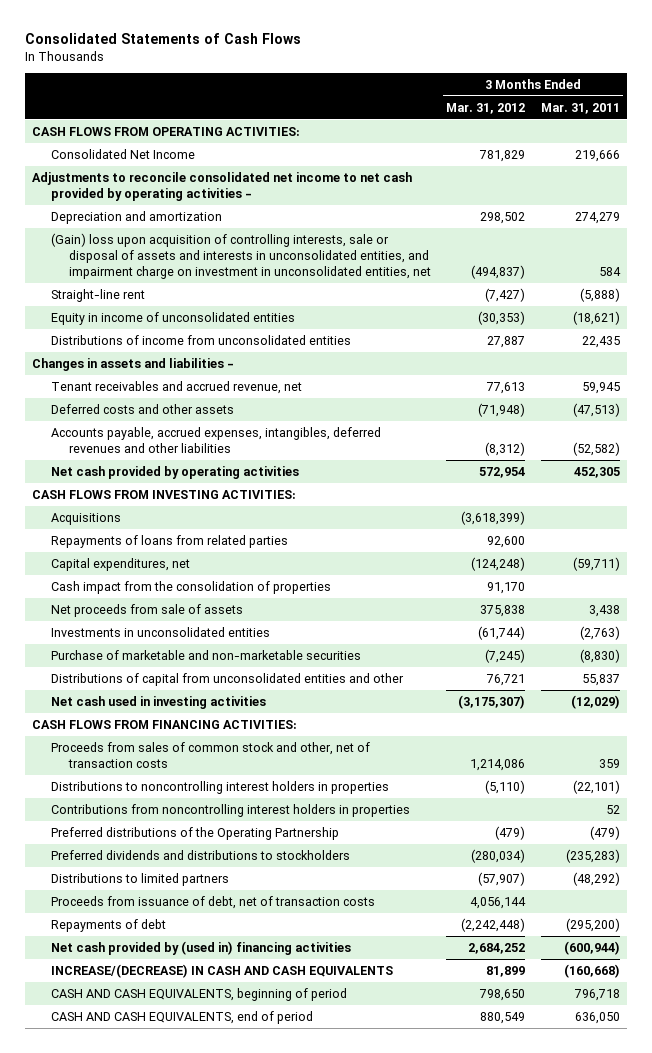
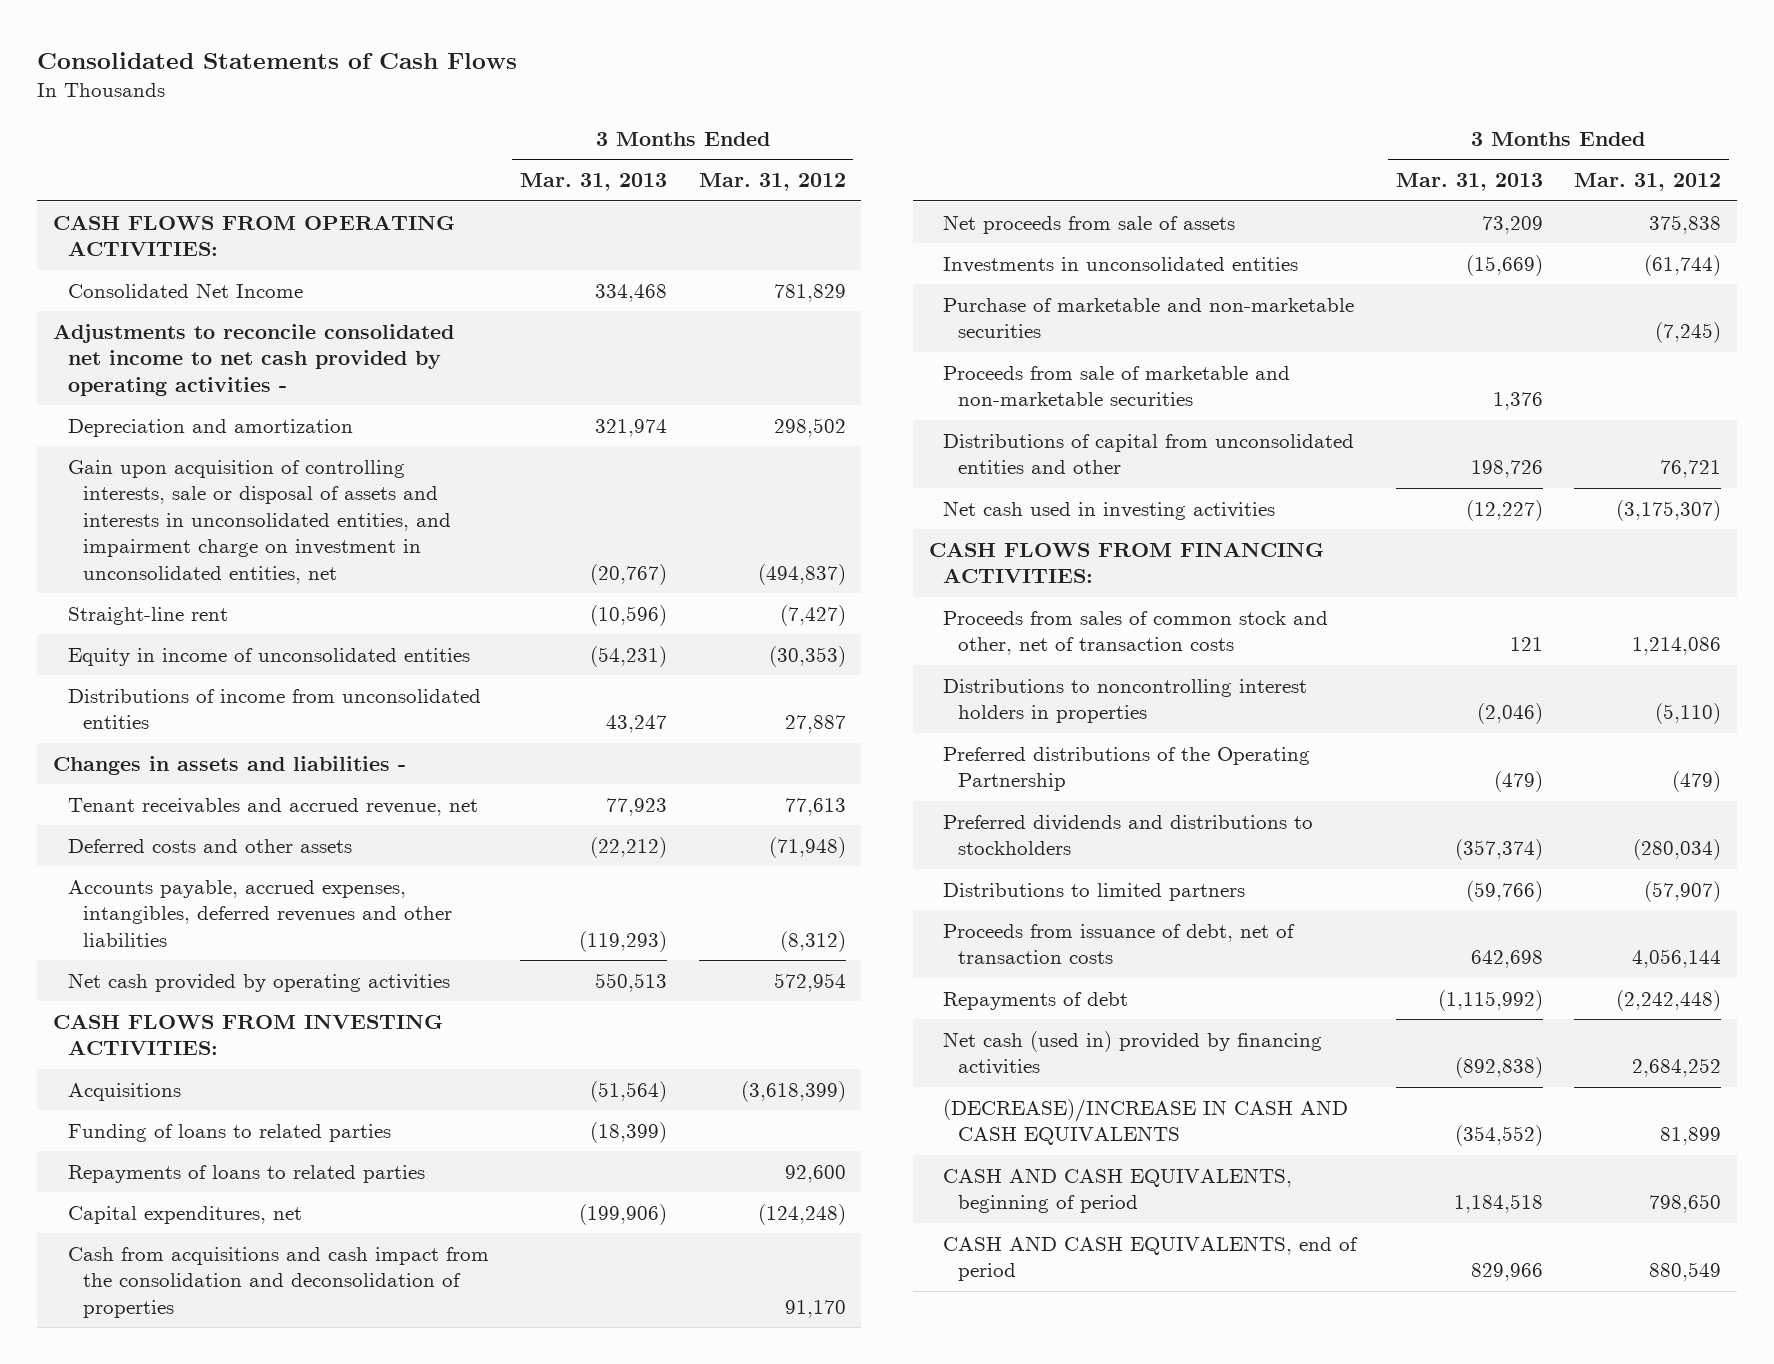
[540,102,620,114] Mar. 31, 2011 -> none
none -> [520,173,668,192] Mar. 31, 2013
[50,232,432,279] (Gain) loss upon acquisition of controlling interests, sale or disposal of assets and interests in unconsolidated entities, and impairment charge on investment in unconsolidated entities, net -> [67,459,451,584] Gain upon acquisition of controlling interests, sale or disposal of assets and interests in unconsolidated entities, and impairment charge on investment in unconsolidated entities, net
none -> [67,1123,391,1142] Funding of loans to related parties
[50,534,288,548] Repayments of loans from related parties -> [67,1164,425,1183] Repayments of loans to related parties
[50,580,331,594] Cash impact from the consolidation of properties -> [67,1246,489,1318] Cash from acquisitions and cash impact from the consolidation and deconsolidation of properties
none -> [943,365,1291,407] Proceeds from sale of marketable and non-marketable securities
[50,803,410,817] Contributions from noncontrolling interest holders in properties -> none
[50,940,351,955] Net cash provided by (used in) financing activities -> [943,1030,1323,1076] Net cash (used in) provided by financing activities
[50,963,393,978] INCREASE/(DECREASE) IN CASH AND CASH EQUIVALENTS -> [943,1098,1349,1146] (DECREASE)/INCREASE IN CASH AND CASH EQUIVALENTS

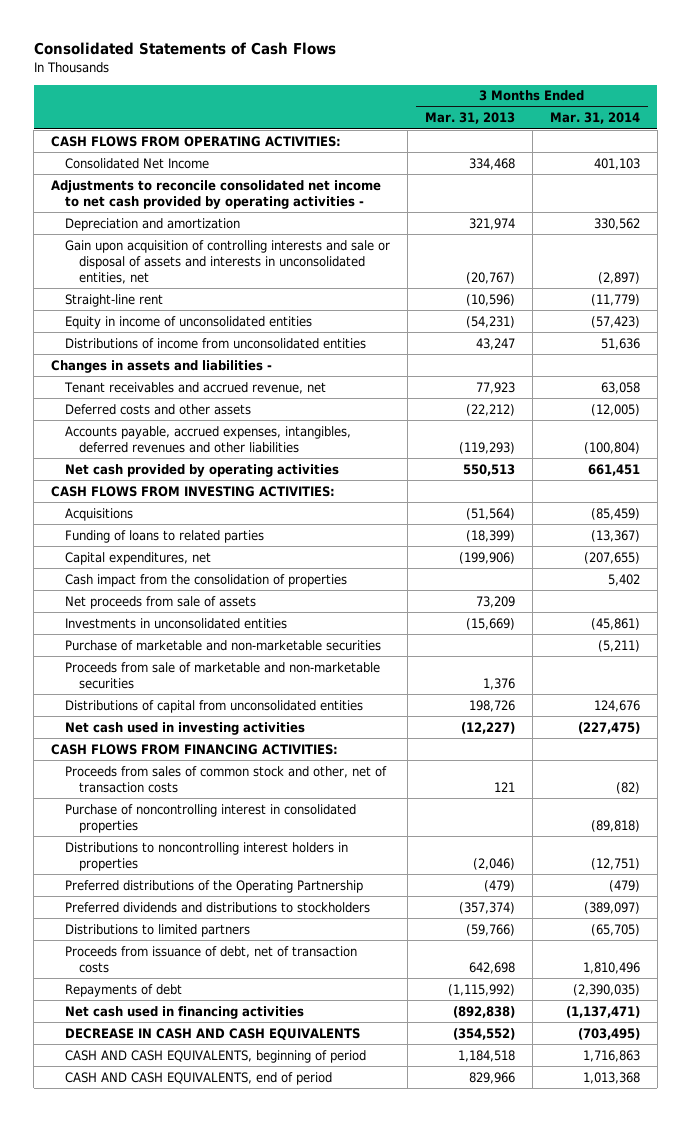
[698,173,846,192] Mar. 31, 2012 -> none
none -> [549,112,640,125] Mar. 31, 2014
[67,459,451,584] Gain upon acquisition of controlling interests, sale or disposal of assets and interests in unconsolidated entities, and impairment charge on investment in unconsolidated entities, net -> [65,239,391,284] Gain upon acquisition of controlling interests and sale or disposal of assets and interests in unconsolidated entities, net
[67,1164,425,1183] Repayments of loans to related parties -> none
[67,1246,489,1318] Cash from acquisitions and cash impact from the consolidation and deconsolidation of properties -> [65,573,348,587] Cash impact from the consolidation of properties
[943,433,1355,475] Distributions of capital from unconsolidated entities and other -> [65,699,364,713] Distributions of capital from unconsolidated entities
none -> [65,803,357,833] Purchase of noncontrolling interest in consolidated properties
[943,1030,1323,1076] Net cash (used in) provided by financing activities -> [65,1005,305,1019] Net cash used in financing activities
[943,1098,1349,1146] (DECREASE)/INCREASE IN CASH AND CASH EQUIVALENTS -> [65,1027,361,1040] DECREASE IN CASH AND CASH EQUIVALENTS

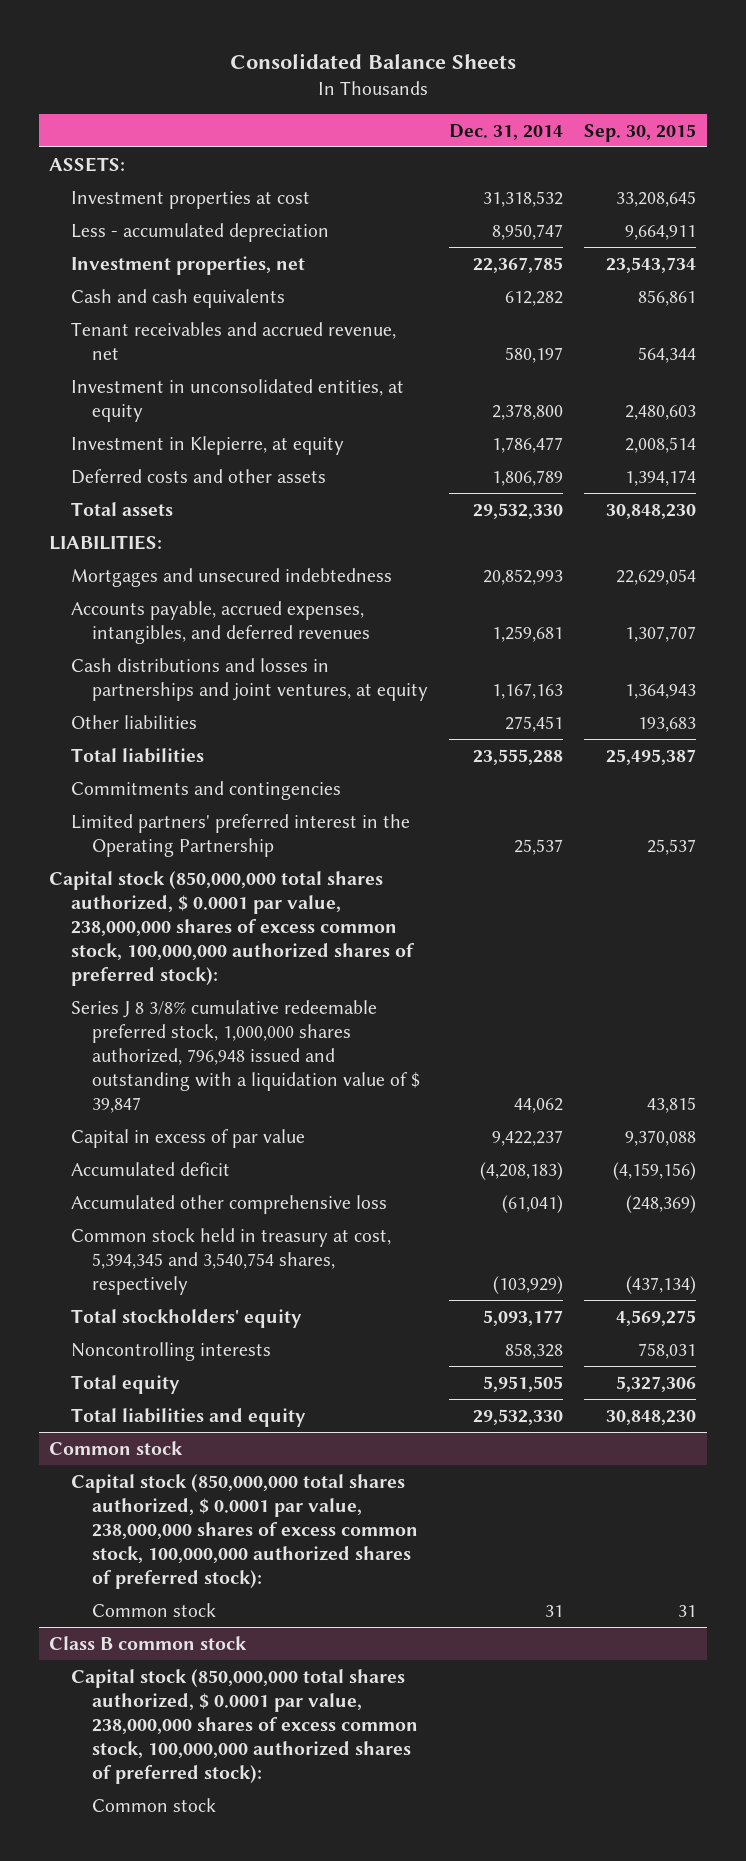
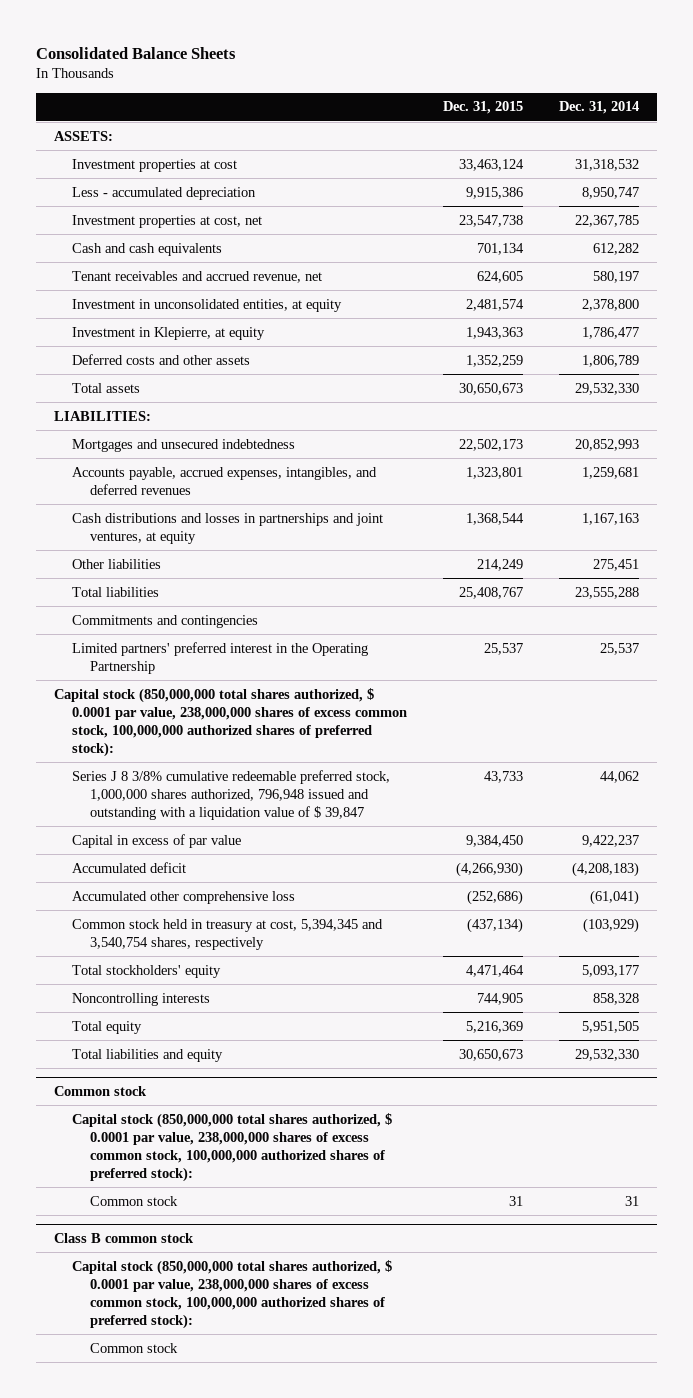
[584,123,697,142] Sep. 30, 2015 -> none
none -> [443,101,524,115] Dec. 31, 2015
[70,255,305,275] Investment properties, net -> [72,214,263,228] Investment properties at cost, net

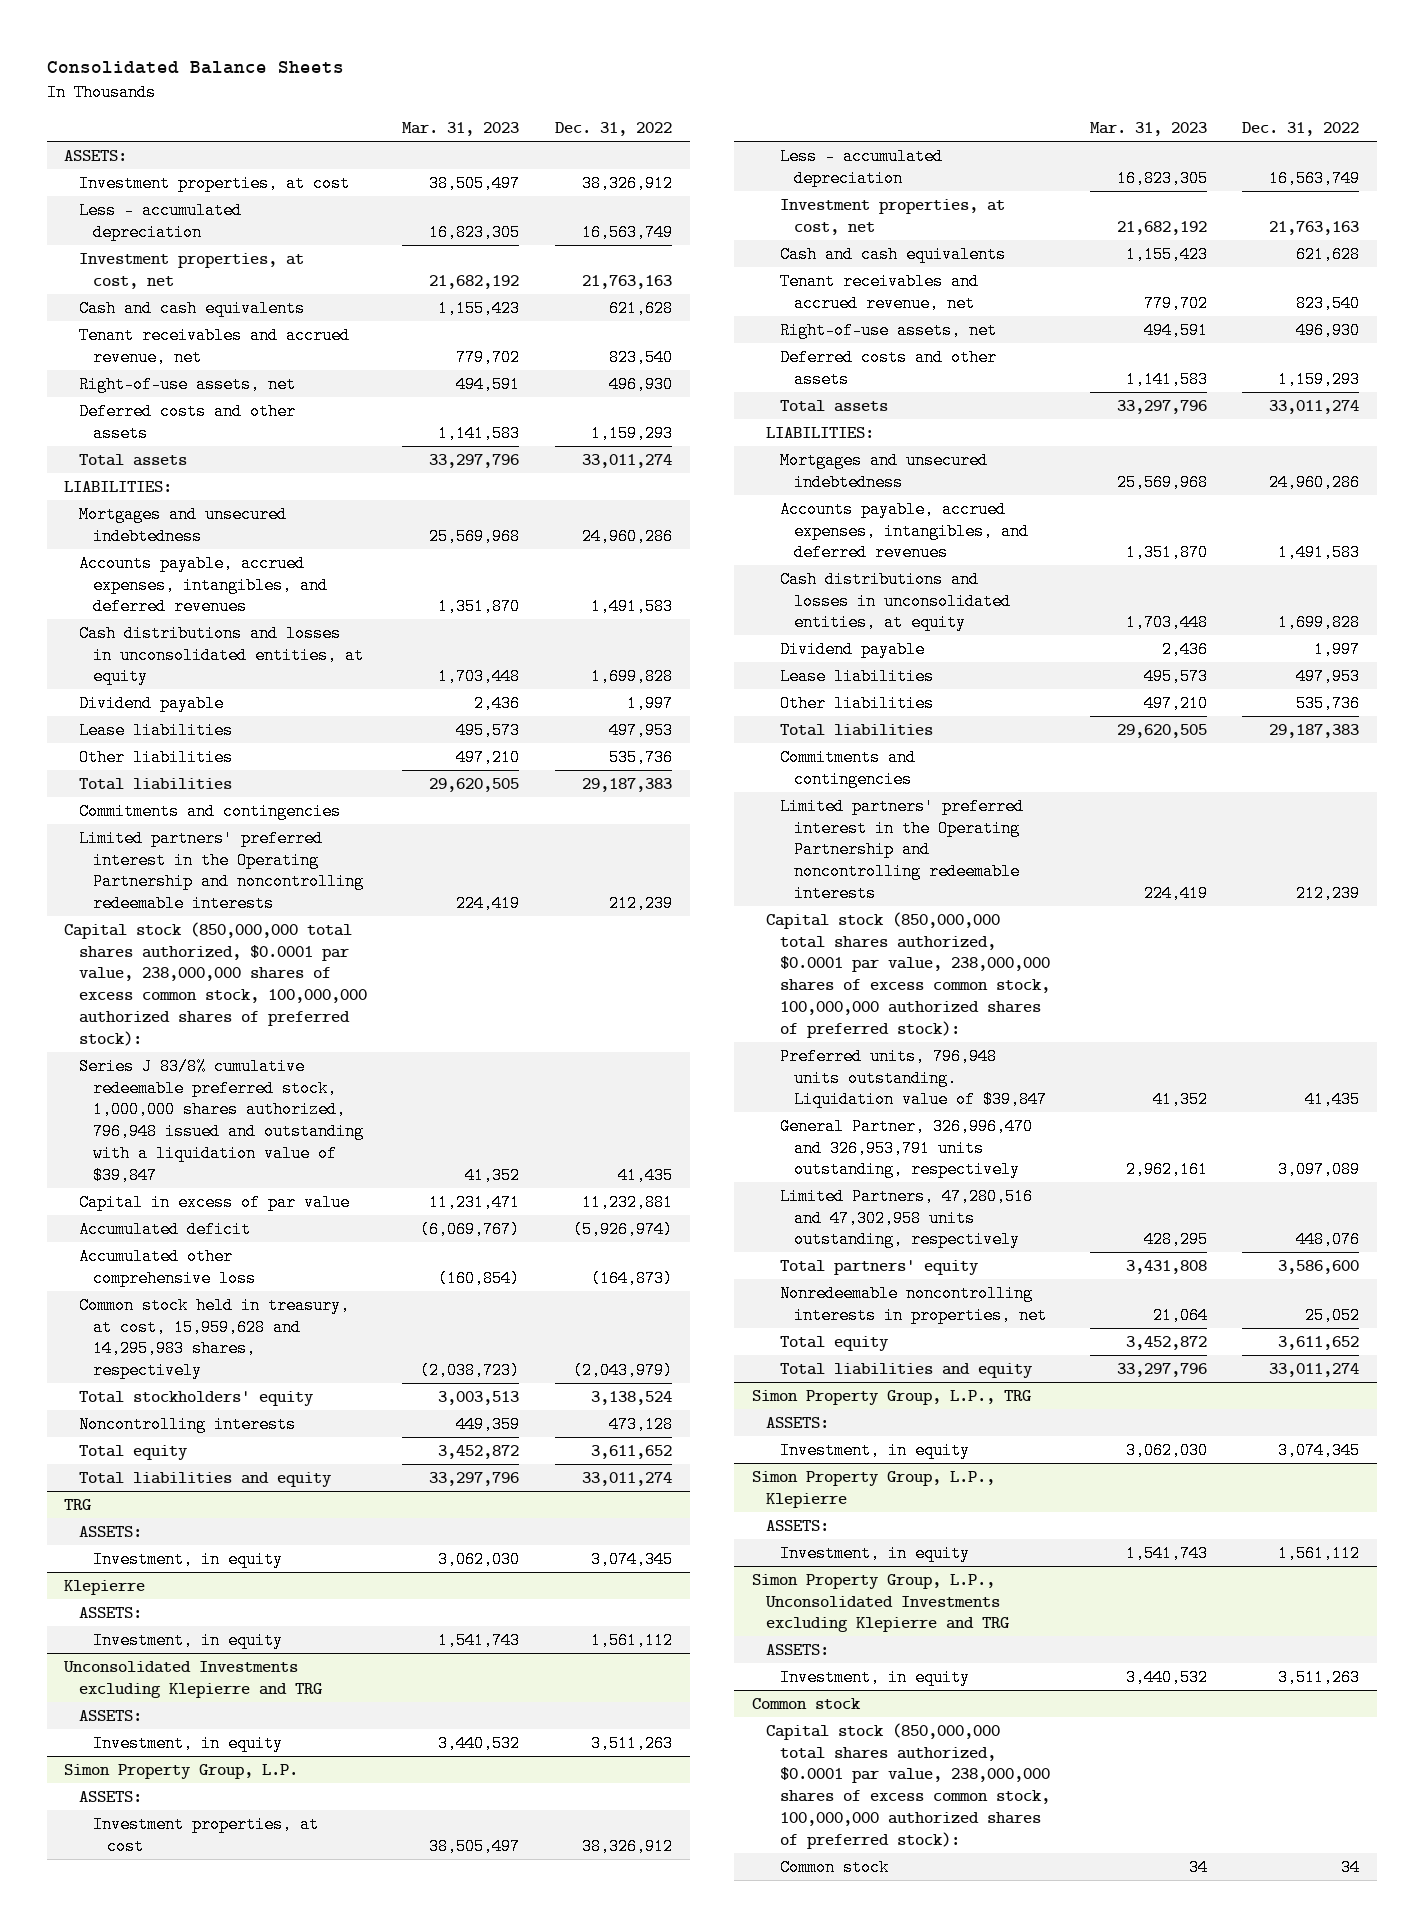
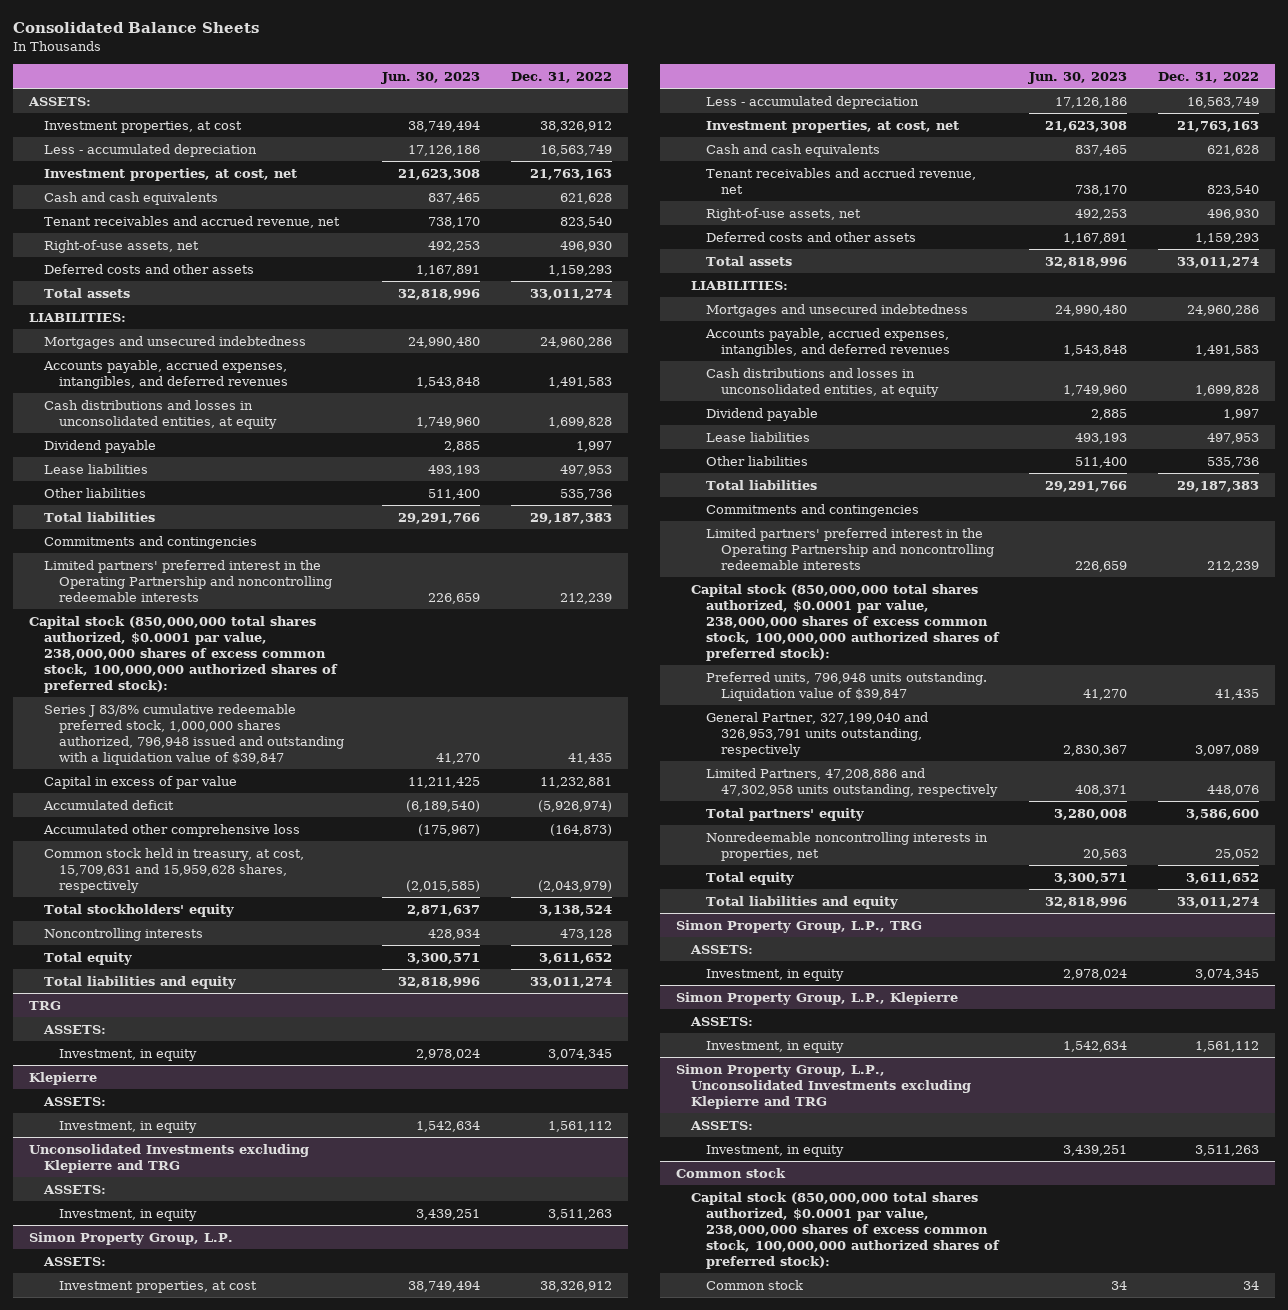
[402,121,520,136] Mar. 31, 2023 -> none
none -> [381,71,481,84] Jun. 30, 2023
[78,1296,350,1380] Common stock held in treasury, at cost, 15,959,628 and 14,295,983 shares, respectively -> [43,847,304,893] Common stock held in treasury, at cost, 15,709,631 and 15,959,628 shares, respectively
[779,1117,1033,1179] General Partner, 326,996,470 and 326,953,791 units outstanding, respectively -> [705,711,928,757] General Partner, 327,199,040 and 326,953,791 units outstanding, respectively
[779,1187,1033,1249] Limited Partners, 47,280,516 and 47,302,958 units outstanding, respectively -> [705,767,998,797] Limited Partners, 47,208,886 and 47,302,958 units outstanding, respectively

